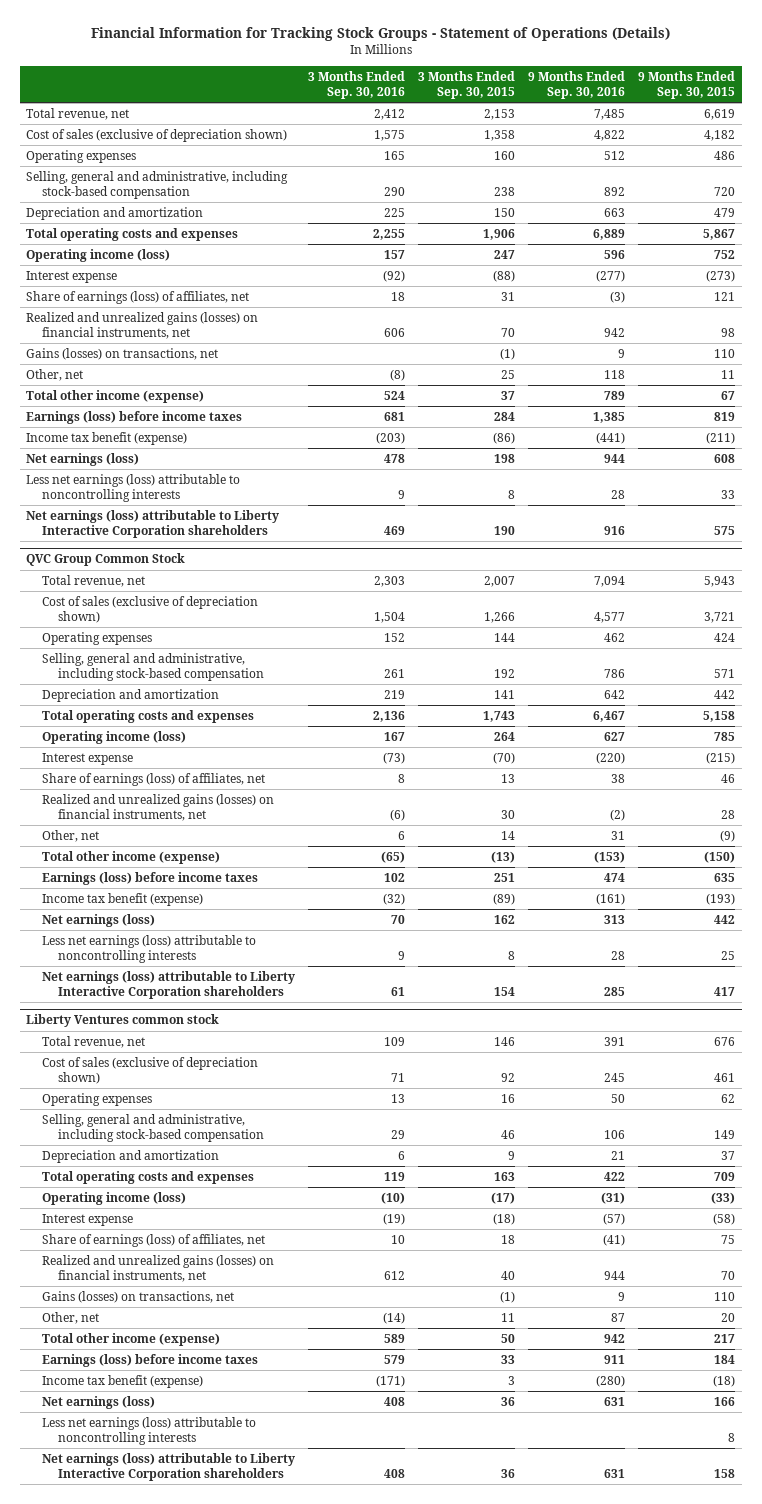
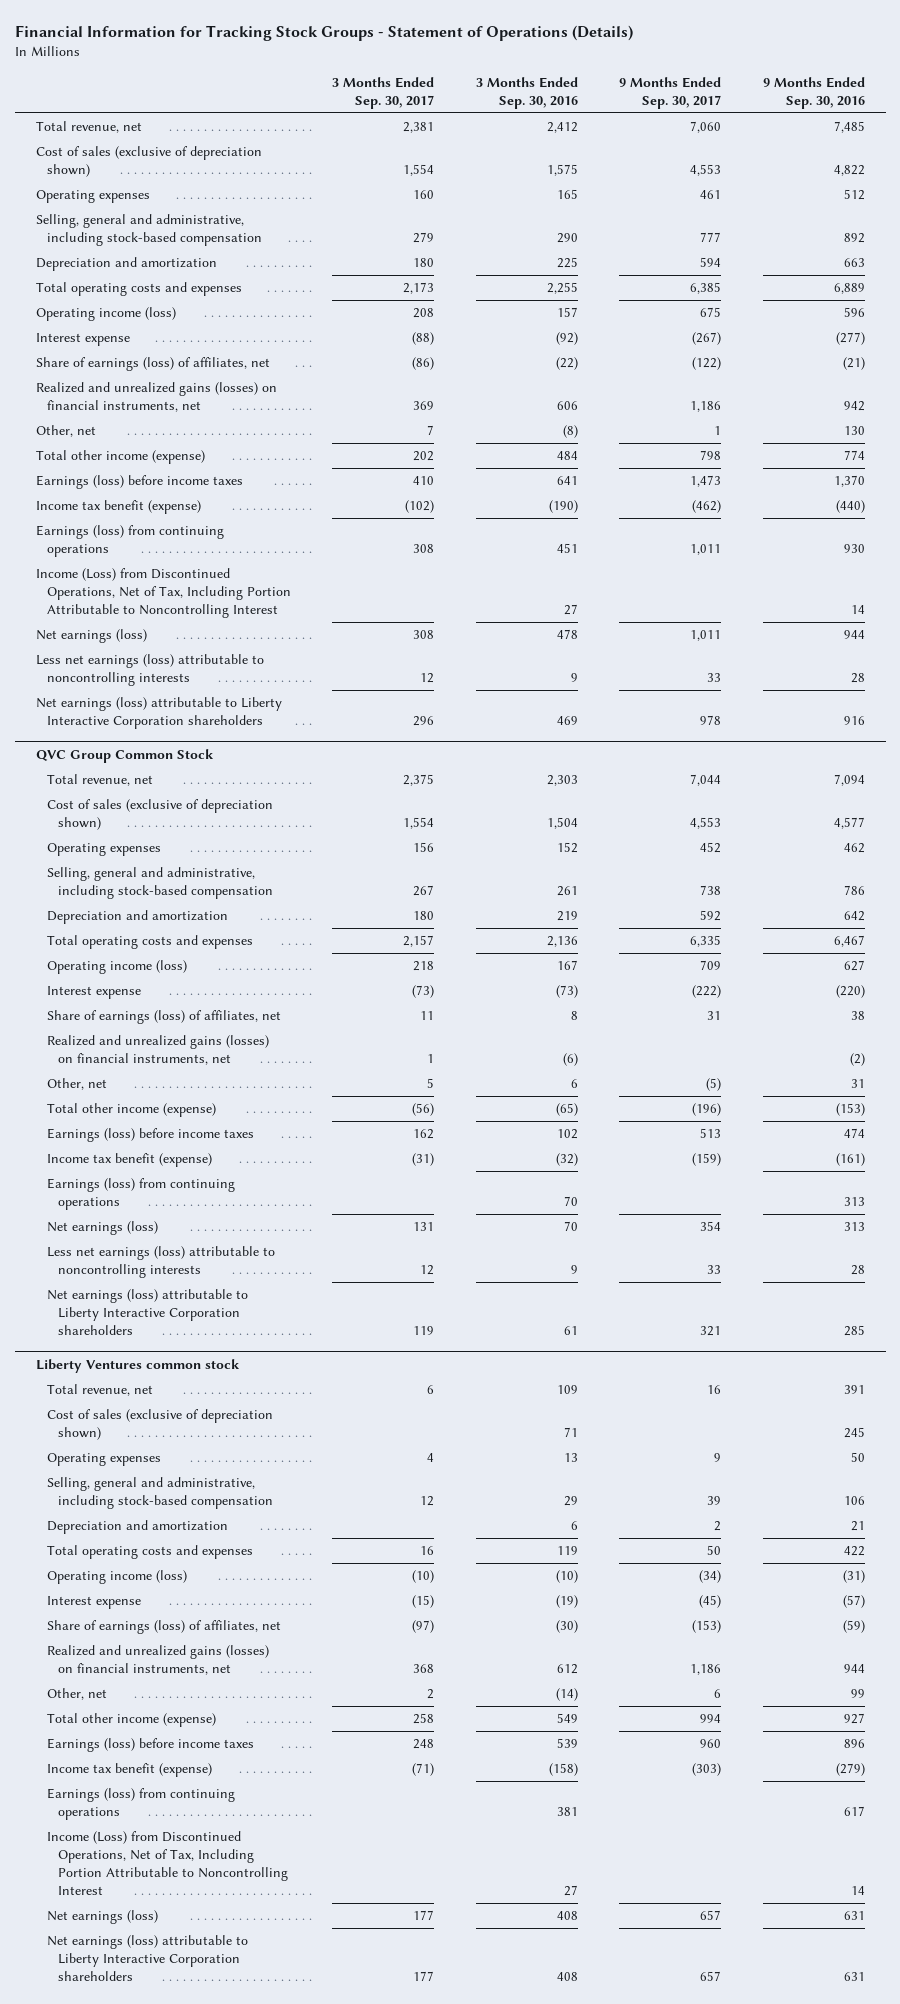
[418,70,516,99] 3 Months Ended Sep. 30, 2015 -> none
[638,70,736,99] 9 Months Ended Sep. 30, 2015 -> none
none -> [332,76,435,109] 3 Months Ended Sep. 30, 2017
none -> [619,76,722,109] 9 Months Ended Sep. 30, 2017
[391,291,406,301] 18 -> [555,357,578,371] (22)
[610,290,626,303] (3) -> [842,357,865,371] (21)
[26,347,219,360] Gains (losses) on transactions, net -> none
[604,369,626,379] 118 -> [843,426,865,436] 130
[384,390,406,400] 524 -> [556,451,578,461] 484
[604,390,626,400] 789 -> [843,450,865,461] 774
[384,411,406,421] 681 -> [556,476,578,486] 641
[593,411,626,423] 1,385 -> [833,475,865,488] 1,370
[376,431,406,444] (203) -> [548,500,578,514] (190)
[596,431,626,444] (441) -> [835,500,865,514] (440)
none -> [35,525,224,558] Earnings (loss) from continuing operations
none -> [35,568,291,619] Income (Loss) from Discontinued Operations, Net of Tax, Including Portion Attributable to Noncontrolling Interest
none -> [46,1178,235,1211] Earnings (loss) from continuing operations
[391,1234,406,1244] 10 -> [555,1620,578,1634] (30)
[603,1233,626,1246] (41) -> [842,1620,865,1634] (59)
[42,1290,235,1303] Gains (losses) on transactions, net -> none
[611,1312,626,1322] 87 -> [850,1689,865,1699] 99
[384,1333,406,1343] 589 -> [556,1713,578,1724] 549
[604,1333,626,1343] 942 -> [843,1713,865,1725] 927
[384,1354,406,1364] 579 -> [556,1738,578,1749] 539
[604,1354,626,1364] 911 -> [843,1739,865,1749] 896
[376,1374,406,1387] (171) -> [548,1763,578,1777] (158)
[596,1374,626,1387] (280) -> [835,1763,865,1777] (279)
none -> [46,1788,235,1821] Earnings (loss) from continuing operations
none -> [46,1831,289,1896] Income (Loss) from Discontinued Operations, Net of Tax, Including Portion Attributable to Noncontrolling Interest
[42,1416,257,1445] Less net earnings (loss) attributable to noncontrolling interests -> none

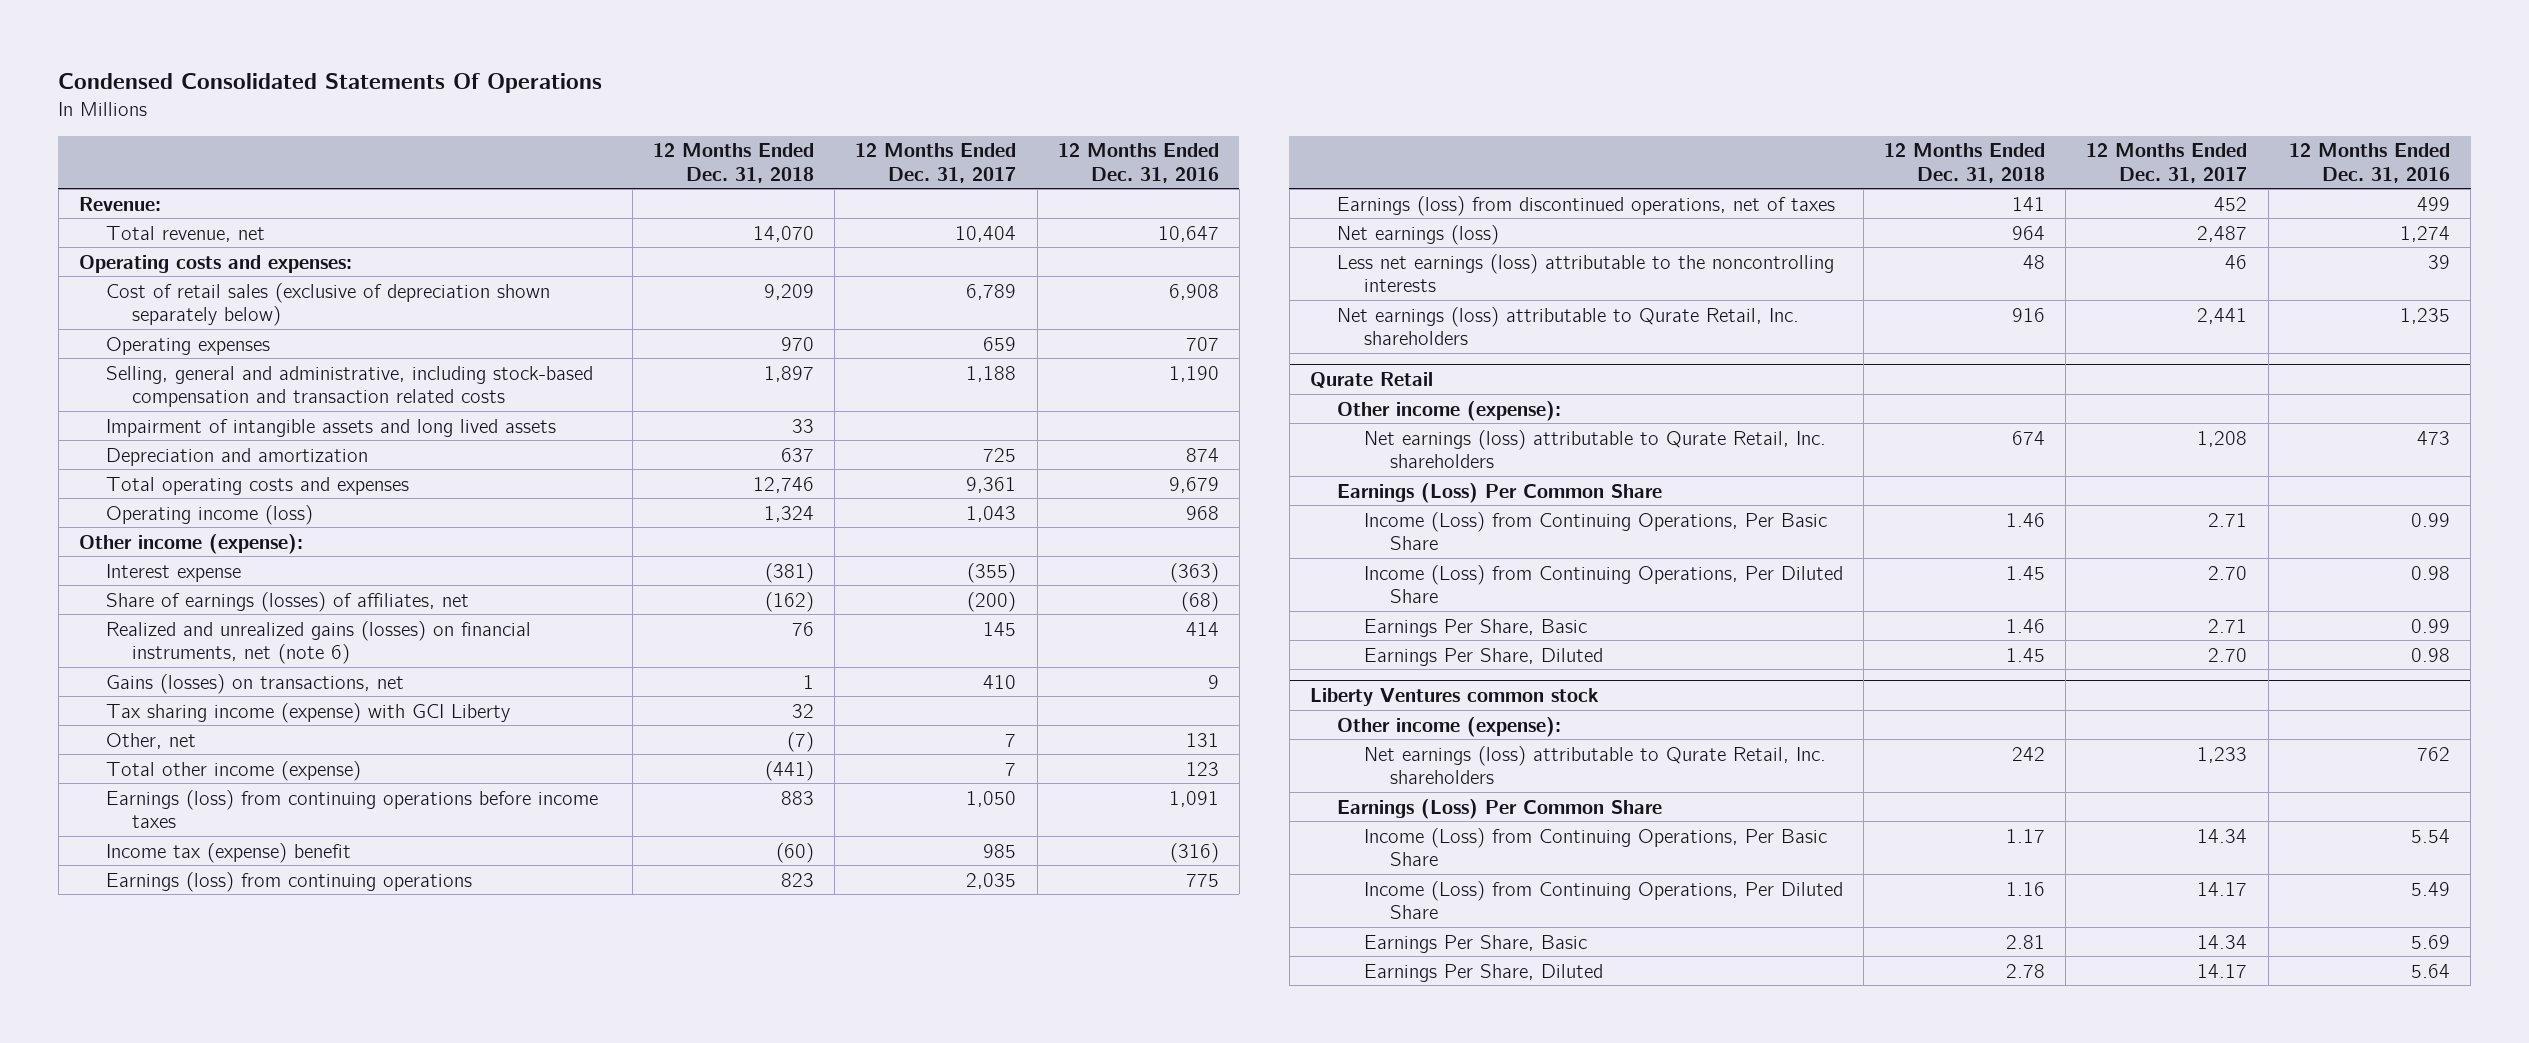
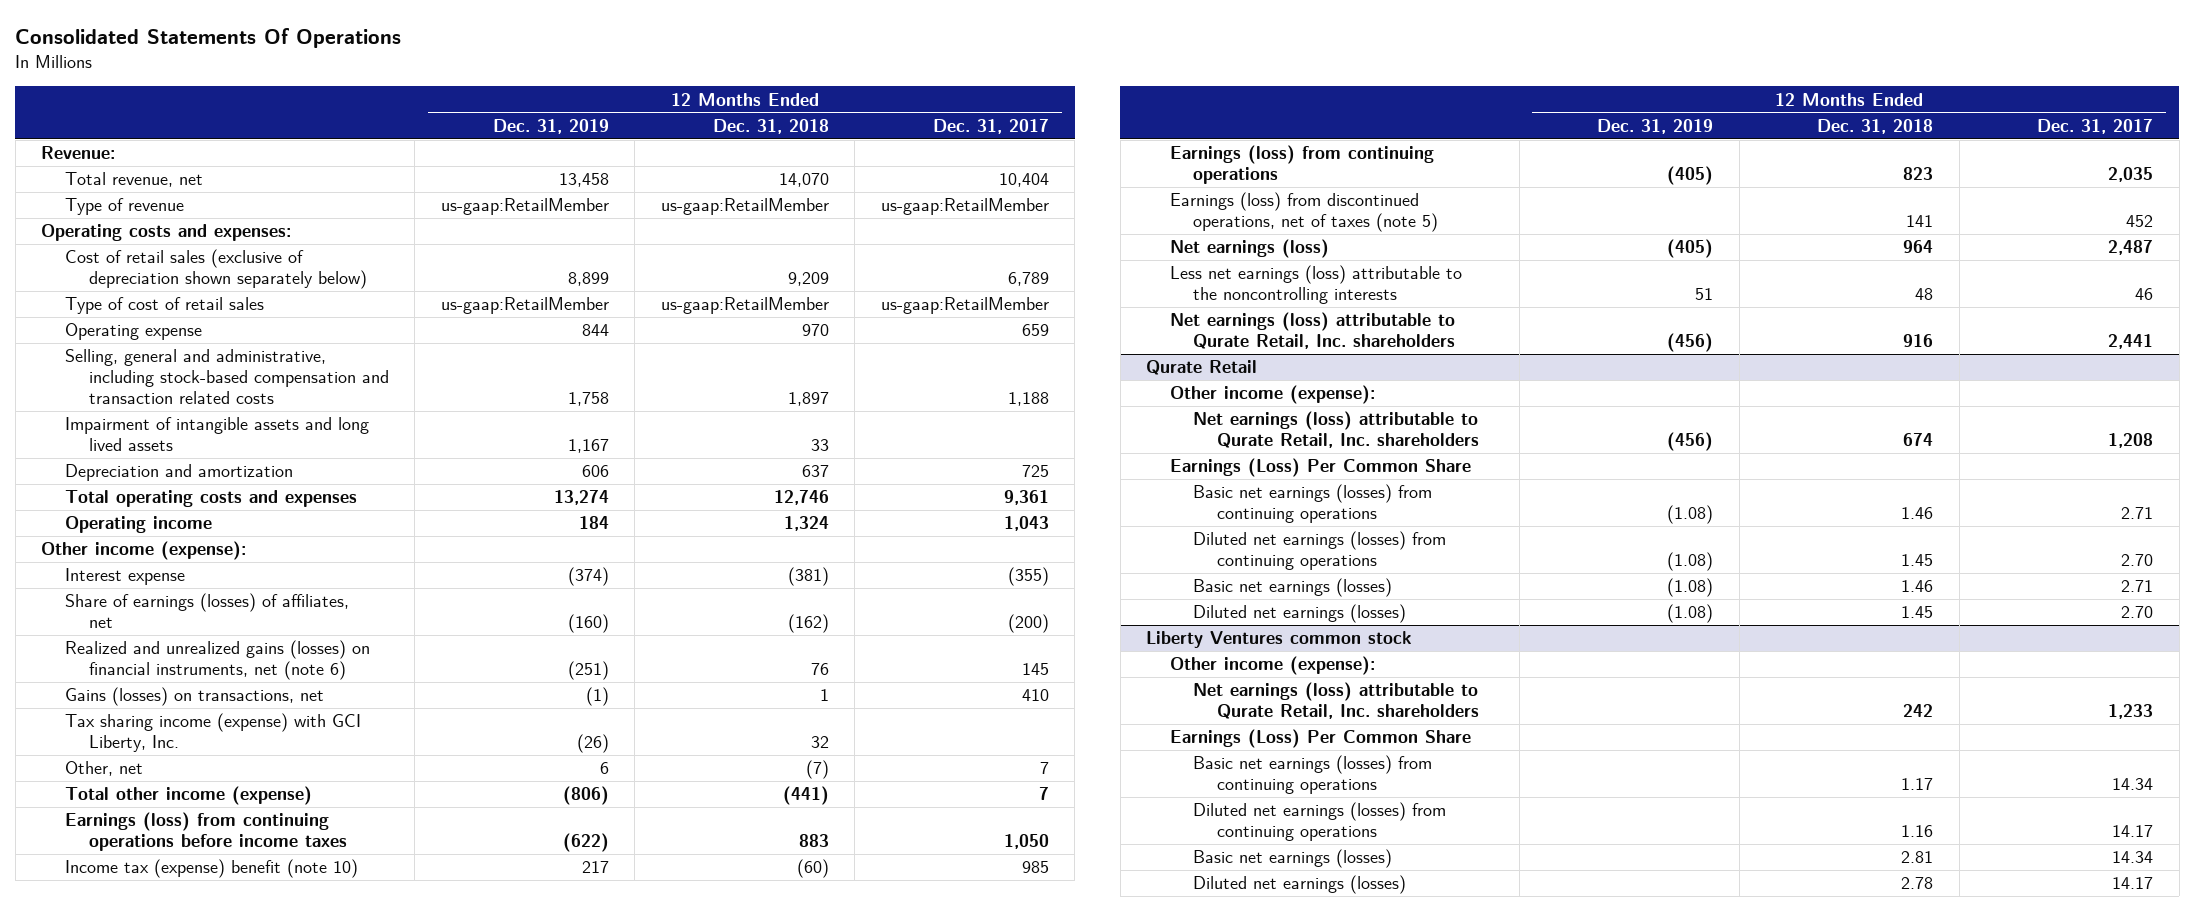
[58,72,603,93] Condensed Consolidated Statements Of Operations -> [15,27,402,48] Consolidated Statements Of Operations
[1057,143,1219,183] 12 Months Ended Dec. 31, 2016 -> none
none -> [492,118,609,134] Dec. 31, 2019
none -> [65,198,185,216] Type of revenue
none -> [65,297,265,315] Type of cost of retail sales
[105,336,270,355] Operating expenses -> [65,323,203,341] Operating expense
[105,504,313,525] Operating income (loss) -> [65,516,213,534] Operating income
[105,702,510,723] Tax sharing income (expense) with GCI Liberty -> [65,713,362,753] Tax sharing income (expense) with GCI Liberty, Inc.
[105,842,351,863] Income tax (expense) benefit -> [65,859,359,879] Income tax (expense) benefit (note 10)
[1336,195,1835,216] Earnings (loss) from discontinued operations, net of taxes -> [1169,192,1439,233] Earnings (loss) from discontinued operations, net of taxes (note 5)
[1363,511,1827,550] Income (Loss) from Continuing Operations, Per Basic Share -> [1193,484,1433,524] Basic net earnings (losses) from continuing operations
[1363,564,1843,603] Income (Loss) from Continuing Operations, Per Diluted Share -> [1193,531,1447,571] Diluted net earnings (losses) from continuing operations
[1363,618,1587,637] Earnings Per Share, Basic -> [1193,578,1393,598] Basic net earnings (losses)
[1363,647,1603,666] Earnings Per Share, Diluted -> [1193,604,1407,624] Diluted net earnings (losses)
[1363,827,1827,866] Income (Loss) from Continuing Operations, Per Basic Share -> [1193,755,1433,795] Basic net earnings (losses) from continuing operations
[1363,880,1843,919] Income (Loss) from Continuing Operations, Per Diluted Share -> [1193,802,1447,842] Diluted net earnings (losses) from continuing operations
[1363,934,1587,953] Earnings Per Share, Basic -> [1193,849,1393,869] Basic net earnings (losses)
[1363,963,1603,982] Earnings Per Share, Diluted -> [1193,875,1407,895] Diluted net earnings (losses)

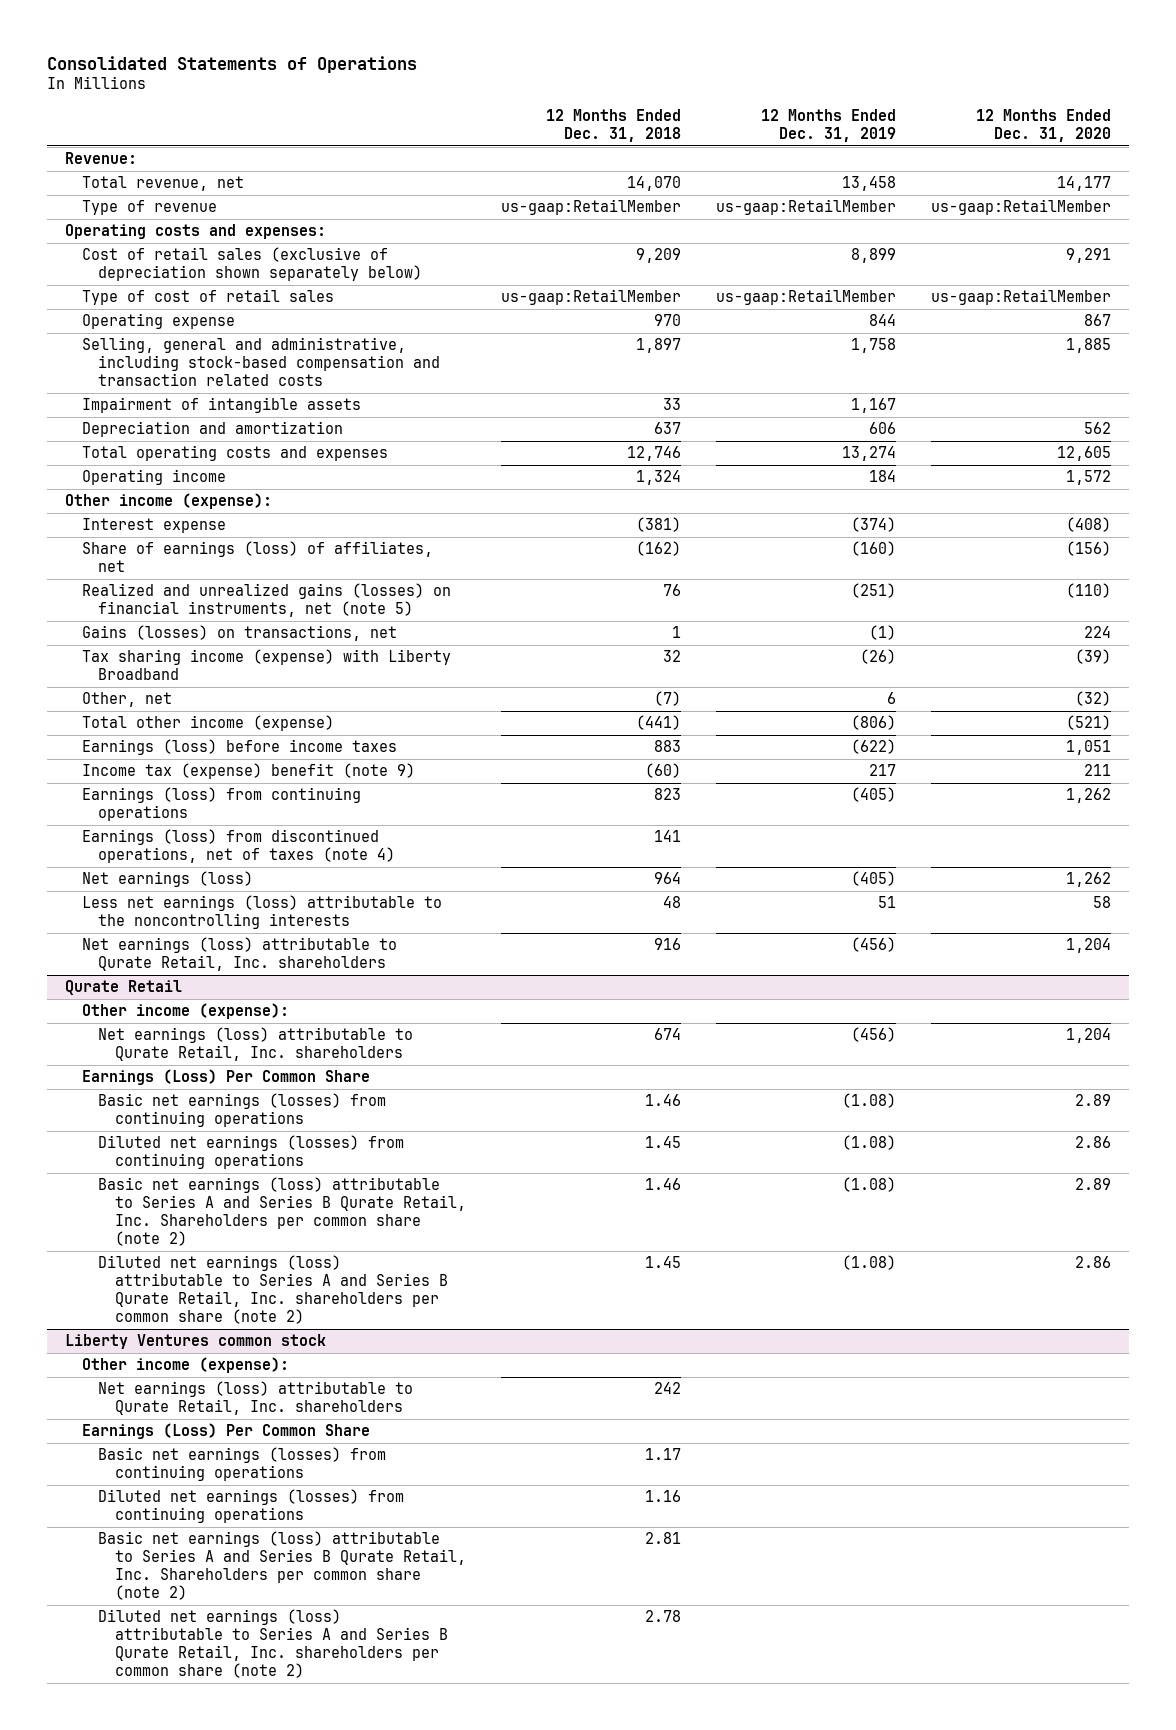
[15,27,402,48] Consolidated Statements Of Operations -> [47,55,418,73] Consolidated Statements of Operations
[932,118,1049,134] Dec. 31, 2017 -> none
none -> [976,109,1112,143] 12 Months Ended Dec. 31, 2020
[65,417,370,452] Impairment of intangible assets and long lived assets -> [81,397,361,414] Impairment of intangible assets
[65,593,350,629] Share of earnings (losses) of affiliates, net -> [81,541,433,573] Share of earnings (loss) of affiliates, net
[65,640,371,681] Realized and unrealized gains (losses) on financial instruments, net (note 6) -> [81,583,451,618] Realized and unrealized gains (losses) on financial instruments, net (note 5)
[65,713,362,753] Tax sharing income (expense) with GCI Liberty, Inc. -> [81,649,451,681] Tax sharing income (expense) with Liberty Broadband
[65,812,347,852] Earnings (loss) from continuing operations before income taxes -> [81,739,397,756] Earnings (loss) before income taxes
[65,859,359,879] Income tax (expense) benefit (note 10) -> [81,763,415,780] Income tax (expense) benefit (note 9)
[1169,192,1439,233] Earnings (loss) from discontinued operations, net of taxes (note 5) -> [81,829,396,864] Earnings (loss) from discontinued operations, net of taxes (note 4)
[1193,578,1393,598] Basic net earnings (losses) -> [98,1177,467,1247] Basic net earnings (loss) attributable to Series A and Series B Qurate Retail, Inc. Shareholders per common share (note 2)
[1193,604,1407,624] Diluted net earnings (losses) -> [98,1255,449,1325] Diluted net earnings (loss) attributable to Series A and Series B Qurate Retail, Inc. shareholders per common share (note 2)
[1193,849,1393,869] Basic net earnings (losses) -> [98,1531,467,1601] Basic net earnings (loss) attributable to Series A and Series B Qurate Retail, Inc. Shareholders per common share (note 2)
[1193,875,1407,895] Diluted net earnings (losses) -> [98,1609,449,1679] Diluted net earnings (loss) attributable to Series A and Series B Qurate Retail, Inc. shareholders per common share (note 2)

